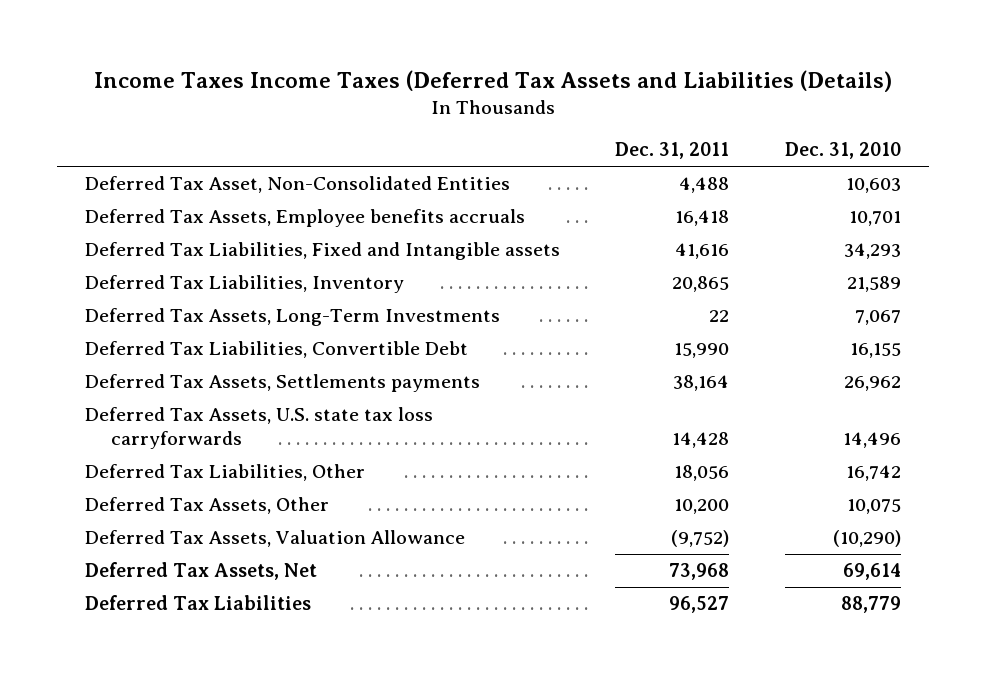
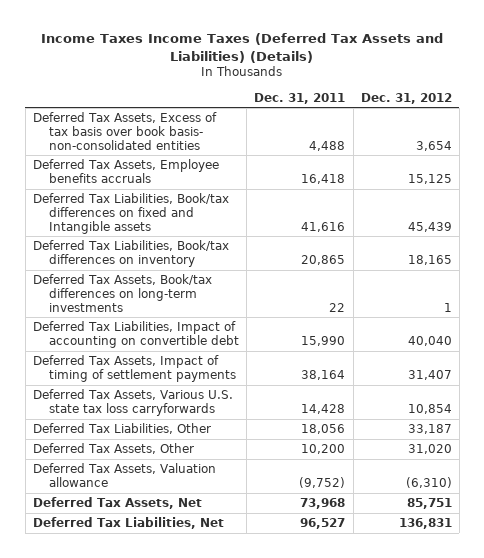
[93,69,892,92] Income Taxes Income Taxes (Deferred Tax Assets and Liabilities (Details) -> [41,32,444,63] Income Taxes Income Taxes (Deferred Tax Assets and Liabilities) (Details)
[784,142,901,160] Dec. 31, 2010 -> none
none -> [360,92,452,104] Dec. 31, 2012
[84,176,510,194] Deferred Tax Asset, Non-Consolidated Entities -> [32,112,217,150] Deferred Tax Assets, Excess of tax basis over book basis- non-consolidated entities
[84,242,560,261] Deferred Tax Liabilities, Fixed and Intangible assets -> [32,193,229,234] Deferred Tax Liabilities, Book/tax differences on fixed and Intangible assets
[84,275,404,294] Deferred Tax Liabilities, Inventory -> [32,240,229,267] Deferred Tax Liabilities, Book/tax differences on inventory
[84,308,500,327] Deferred Tax Assets, Long-Term Investments -> [32,274,212,312] Deferred Tax Assets, Book/tax differences on long-term investments
[84,341,468,359] Deferred Tax Liabilities, Convertible Debt -> [32,321,240,348] Deferred Tax Liabilities, Impact of accounting on convertible debt
[84,374,480,393] Deferred Tax Assets, Settlements payments -> [32,355,237,382] Deferred Tax Assets, Impact of timing of settlement payments
[84,407,433,449] Deferred Tax Assets, U.S. state tax loss carryforwards -> [32,389,233,416] Deferred Tax Assets, Various U.S. state tax loss carryforwards
[84,530,465,548] Deferred Tax Assets, Valuation Allowance -> [32,463,216,487] Deferred Tax Assets, Valuation allowance
[84,595,311,611] Deferred Tax Liabilities -> [32,517,224,530] Deferred Tax Liabilities, Net

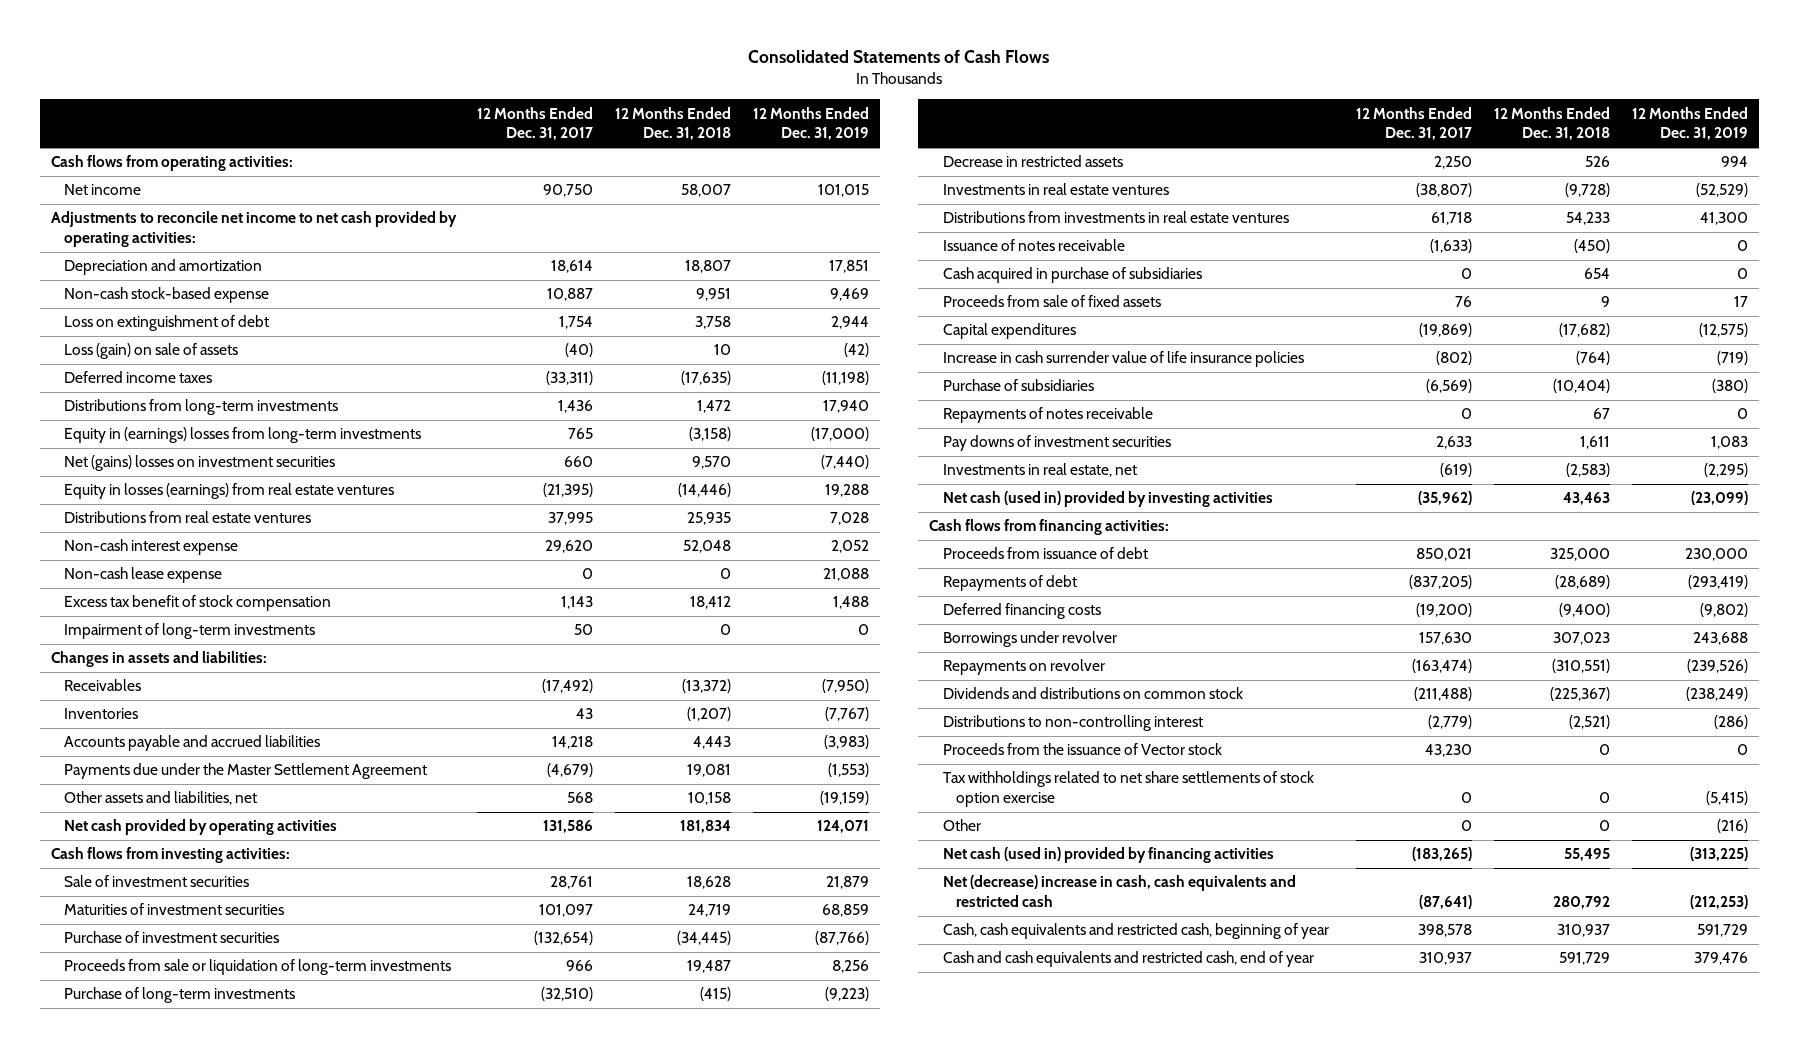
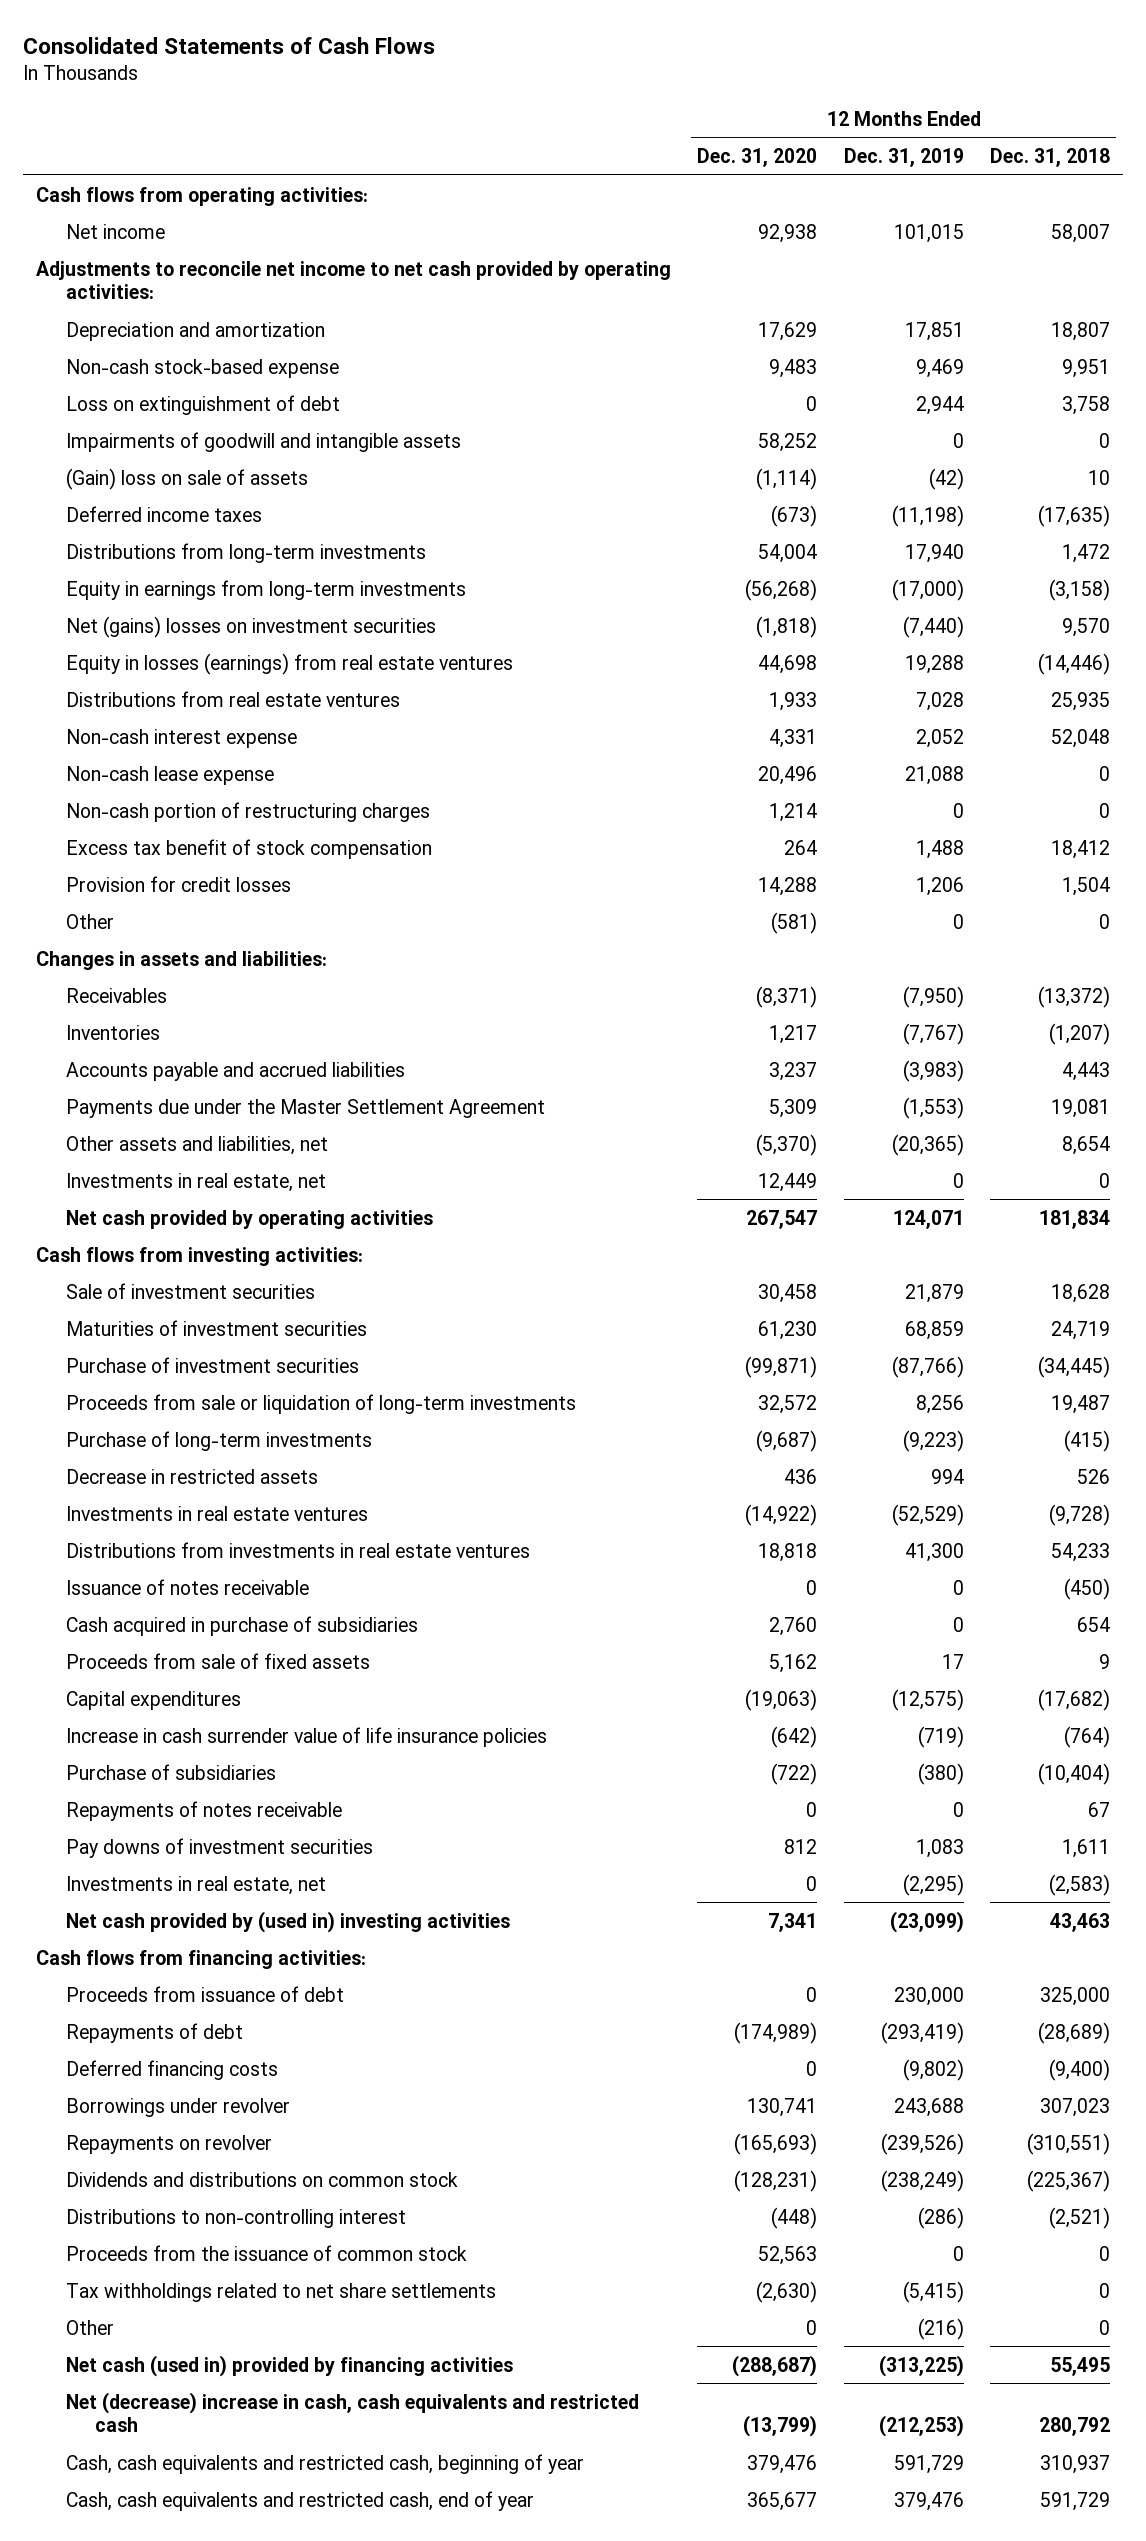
[477,106,594,141] 12 Months Ended Dec. 31, 2017 -> none
none -> [697,147,818,167] Dec. 31, 2020
none -> [65,431,461,452] Impairments of goodwill and intangible assets
[64,343,239,360] Loss (gain) on sale of assets -> [65,467,308,490] (Gain) loss on sale of assets
[64,427,422,444] Equity in (earnings) losses from long-term investments -> [65,579,466,600] Equity in earnings from long-term investments
none -> [65,801,430,822] Non-cash portion of restructuring charges
[64,623,316,640] Impairment of long-term investments -> none
none -> [65,875,291,892] Provision for credit losses
none -> [65,913,114,929] Other
[688,792,732,806] 10,158 -> [1061,1135,1110,1155] 8,654
[820,791,870,806] (19,159) -> [891,1133,964,1156] (20,365)
none -> [65,1172,326,1192] Investments in real estate, net
[942,491,1273,508] Net cash (used in) provided by investing activities -> [65,1910,510,1933] Net cash provided by (used in) investing activities
[942,743,1222,756] Proceeds from the issuance of Vector stock -> [65,2244,467,2261] Proceeds from the issuance of common stock
[942,771,1314,807] Tax withholdings related to net share settlements of stock option exercise -> [65,2282,496,2302] Tax withholdings related to net share settlements
[942,951,1314,968] Cash and cash equivalents and restricted cash, end of year -> [65,2490,534,2511] Cash, cash equivalents and restricted cash, end of year

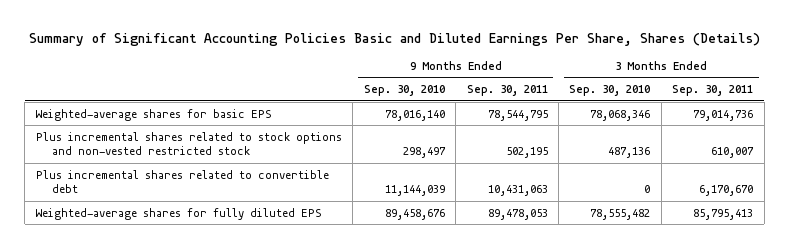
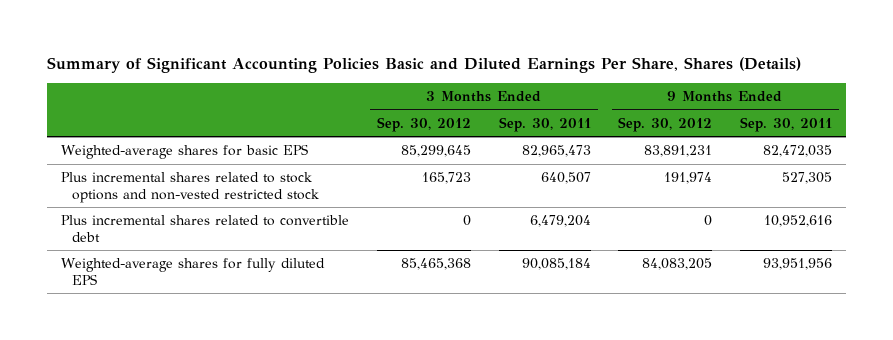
[363,85,445,97] Sep. 30, 2010 -> none
[569,85,651,97] Sep. 30, 2010 -> none
none -> [376,116,471,132] Sep. 30, 2012
none -> [618,116,713,132] Sep. 30, 2012
[487,109,548,121] 78,544,795 -> [763,145,833,158] 82,472,035
[693,109,754,121] 79,014,736 -> [521,145,591,158] 82,965,473
[505,147,548,159] 502,195 -> [782,172,833,185] 527,305
[711,147,755,159] 610,007 -> [540,172,591,185] 640,507
[487,185,548,197] 10,431,063 -> [764,215,833,228] 10,952,616
[699,185,754,197] 6,170,670 -> [529,215,591,228] 6,479,204
[487,208,548,220] 89,478,053 -> [763,258,833,271] 93,951,956
[693,208,754,220] 85,795,413 -> [521,258,591,271] 90,085,184

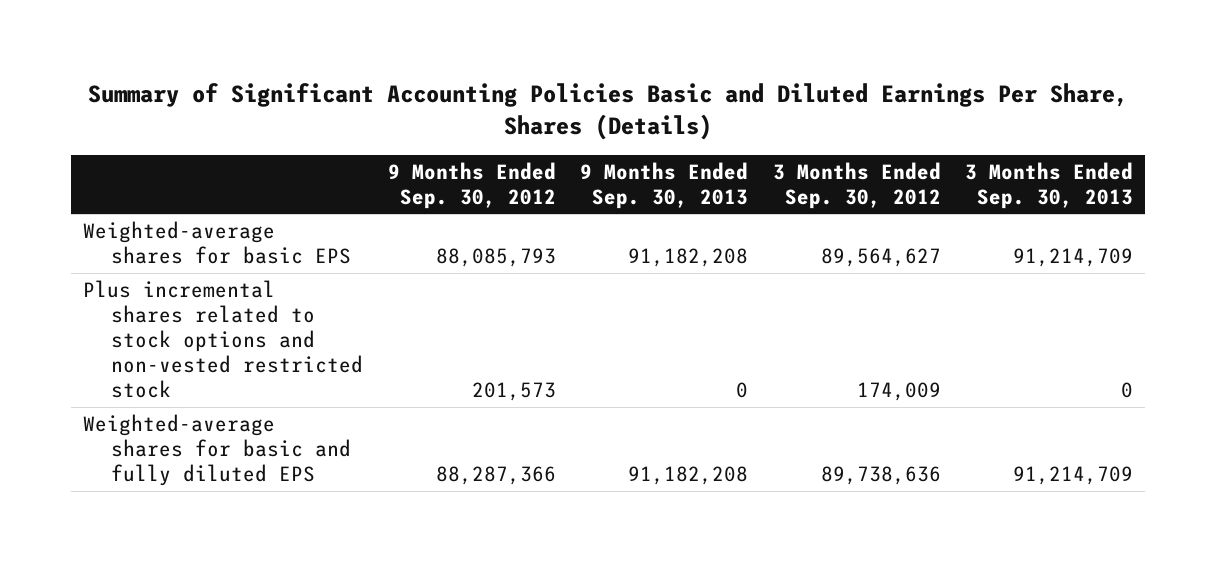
[498,116,591,132] Sep. 30, 2011 -> none
[740,116,833,132] Sep. 30, 2011 -> none
none -> [580,161,749,209] 9 Months Ended Sep. 30, 2013
none -> [964,161,1133,209] 3 Months Ended Sep. 30, 2013
[61,215,350,242] Plus incremental shares related to convertible debt -> none
[400,145,471,158] 85,299,645 -> [820,248,941,268] 89,564,627
[644,145,713,158] 83,891,231 -> [435,248,556,268] 88,085,793
[421,172,471,185] 165,723 -> [856,382,941,402] 174,009
[664,172,713,185] 191,974 -> [471,382,556,402] 201,573
[61,258,326,285] Weighted-average shares for fully diluted EPS -> [82,414,352,487] Weighted-average shares for basic and fully diluted EPS
[400,258,471,271] 85,465,368 -> [820,466,941,486] 89,738,636
[642,258,713,271] 84,083,205 -> [435,466,556,486] 88,287,366

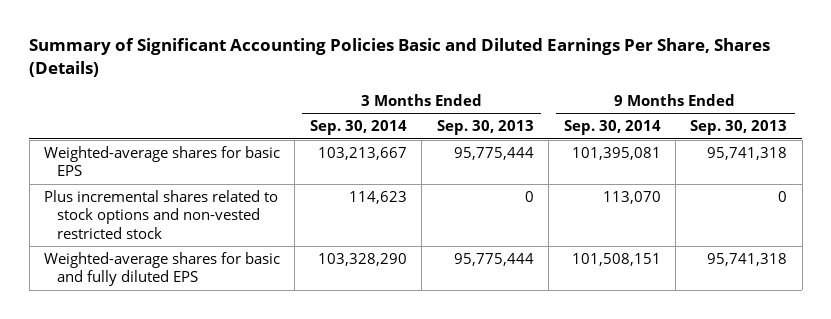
[387,161,556,209] 9 Months Ended Sep. 30, 2012 -> none
[772,161,941,209] 3 Months Ended Sep. 30, 2012 -> none
none -> [309,120,407,136] Sep. 30, 2014
none -> [563,120,661,136] Sep. 30, 2014
[628,248,749,268] 91,182,208 -> [707,146,788,160] 95,741,318
[1012,248,1133,268] 91,214,709 -> [453,146,534,160] 95,775,444
[628,466,749,486] 91,182,208 -> [707,252,788,266] 95,741,318
[1012,466,1133,486] 91,214,709 -> [453,252,534,266] 95,775,444

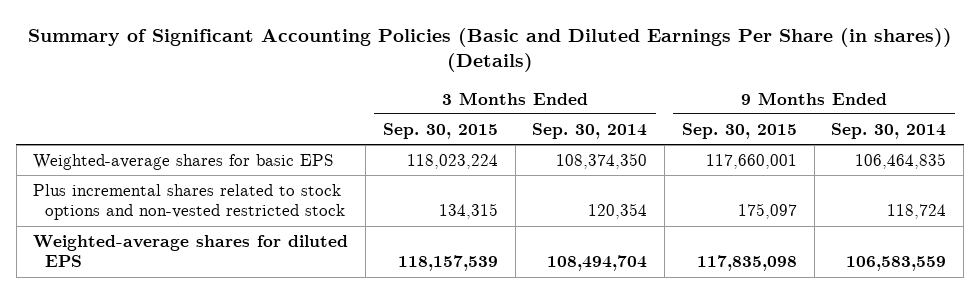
[29,38,771,77] Summary of Significant Accounting Policies Basic and Diluted Earnings Per Share, Shares (Details) -> [27,27,952,73] Summary of Significant Accounting Policies (Basic and Diluted Earnings Per Share (in shares)) (Details)
[436,120,534,136] Sep. 30, 2013 -> none
[690,120,788,136] Sep. 30, 2013 -> none
none -> [382,122,498,139] Sep. 30, 2015
none -> [681,122,797,139] Sep. 30, 2015
[317,146,407,160] 103,213,667 -> [556,152,648,169] 108,374,350
[571,146,661,160] 101,395,081 -> [855,152,947,169] 106,464,835
[348,190,407,204] 114,623 -> [588,203,648,220] 120,354
[602,190,661,204] 113,070 -> [887,204,947,220] 118,724
[44,251,281,287] Weighted-average shares for basic and fully diluted EPS -> [33,234,349,268] Weighted-average shares for diluted EPS
[317,252,407,266] 103,328,290 -> [547,255,648,272] 108,494,704
[571,252,661,266] 101,508,151 -> [846,256,947,272] 106,583,559

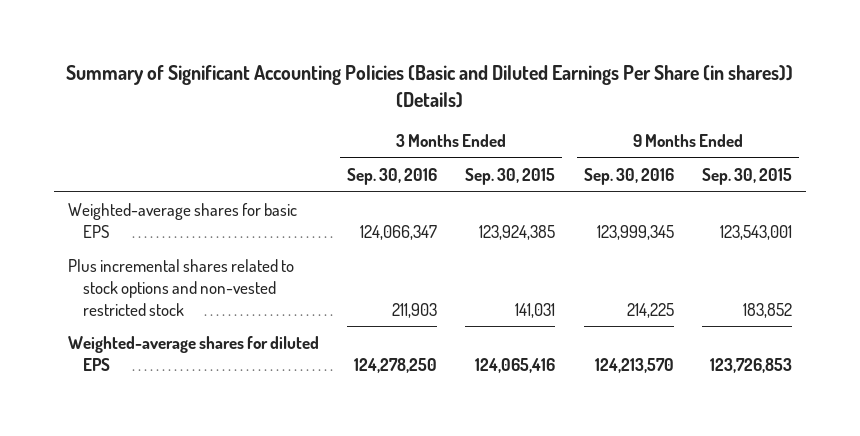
[532,122,648,139] Sep. 30, 2014 -> none
[831,122,947,139] Sep. 30, 2014 -> none
none -> [347,167,438,185] Sep. 30, 2016
none -> [583,167,674,185] Sep. 30, 2016
[406,153,498,169] 118,023,224 -> [479,224,556,240] 123,924,385
[705,153,797,169] 117,660,001 -> [719,224,792,240] 123,543,001
[438,203,498,220] 134,315 -> [515,302,556,318] 141,031
[737,203,797,220] 175,097 -> [742,302,792,318] 183,852
[397,255,498,272] 118,157,539 -> [475,357,556,373] 124,065,416
[696,255,797,272] 117,835,098 -> [709,357,792,373] 123,726,853

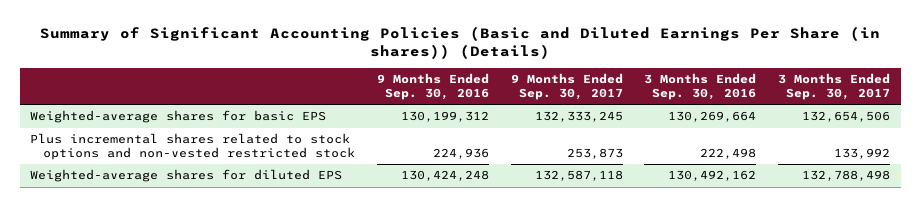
[465,167,556,185] Sep. 30, 2015 -> none
[701,167,792,185] Sep. 30, 2015 -> none
none -> [510,73,623,101] 9 Months Ended Sep. 30, 2017
none -> [777,73,890,101] 3 Months Ended Sep. 30, 2017
[360,224,438,240] 124,066,347 -> [668,111,757,123] 130,269,664
[596,224,674,240] 123,999,345 -> [400,111,489,123] 130,199,312
[392,302,438,318] 211,903 -> [700,148,757,160] 222,498
[626,302,674,318] 214,225 -> [432,148,489,160] 224,936
[354,357,438,373] 124,278,250 -> [668,170,757,182] 130,492,162
[594,357,674,373] 124,213,570 -> [400,170,489,182] 130,424,248

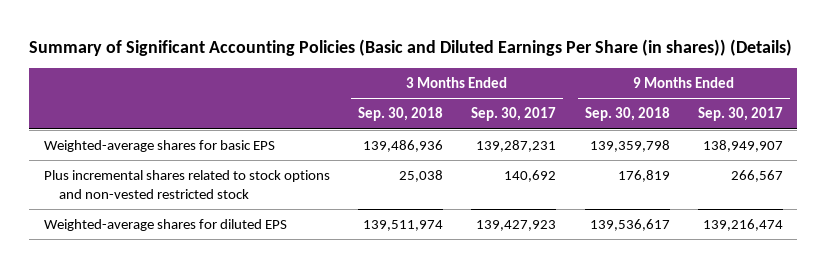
[376,73,489,101] 9 Months Ended Sep. 30, 2016 -> none
[644,73,757,101] 3 Months Ended Sep. 30, 2016 -> none
none -> [357,107,443,122] Sep. 30, 2018
none -> [584,107,670,122] Sep. 30, 2018
[534,111,623,123] 132,333,245 -> [703,140,784,153] 138,949,907
[801,111,890,123] 132,654,506 -> [476,140,557,153] 139,287,231
[566,148,623,160] 253,873 -> [731,170,784,183] 266,567
[833,148,890,160] 133,992 -> [504,170,557,183] 140,692
[534,170,623,182] 132,587,118 -> [703,219,784,232] 139,216,474
[801,170,890,182] 132,788,498 -> [476,220,557,232] 139,427,923

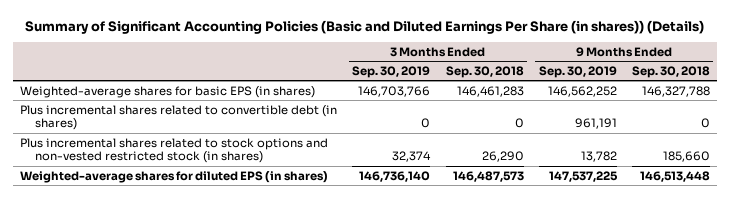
[471,107,557,122] Sep. 30, 2017 -> none
[698,107,784,122] Sep. 30, 2017 -> none
none -> [352,65,431,78] Sep. 30, 2019
none -> [538,65,617,78] Sep. 30, 2019
[43,140,275,153] Weighted-average shares for basic EPS -> [20,85,316,98] Weighted-average shares for basic EPS (in shares)
[362,140,443,153] 139,486,936 -> [456,85,524,97] 146,461,283
[589,140,670,153] 139,359,798 -> [641,85,710,97] 146,327,788
none -> [20,104,338,131] Plus incremental shares related to convertible debt (in shares)
[43,170,330,200] Plus incremental shares related to stock options and non-vested restricted stock -> [20,137,329,164] Plus incremental shares related to stock options and non-vested restricted stock (in shares)
[398,170,443,183] 25,038 -> [481,151,524,163] 26,290
[617,170,670,183] 176,819 -> [662,151,710,163] 185,660
[43,219,287,232] Weighted-average shares for diluted EPS -> [20,170,329,183] Weighted-average shares for diluted EPS (in shares)
[362,220,443,232] 139,511,974 -> [452,170,524,182] 146,487,573
[589,219,670,232] 139,536,617 -> [639,170,710,182] 146,513,448

